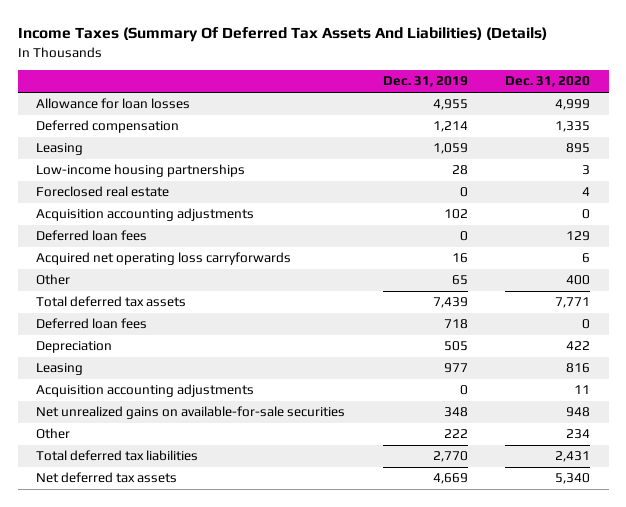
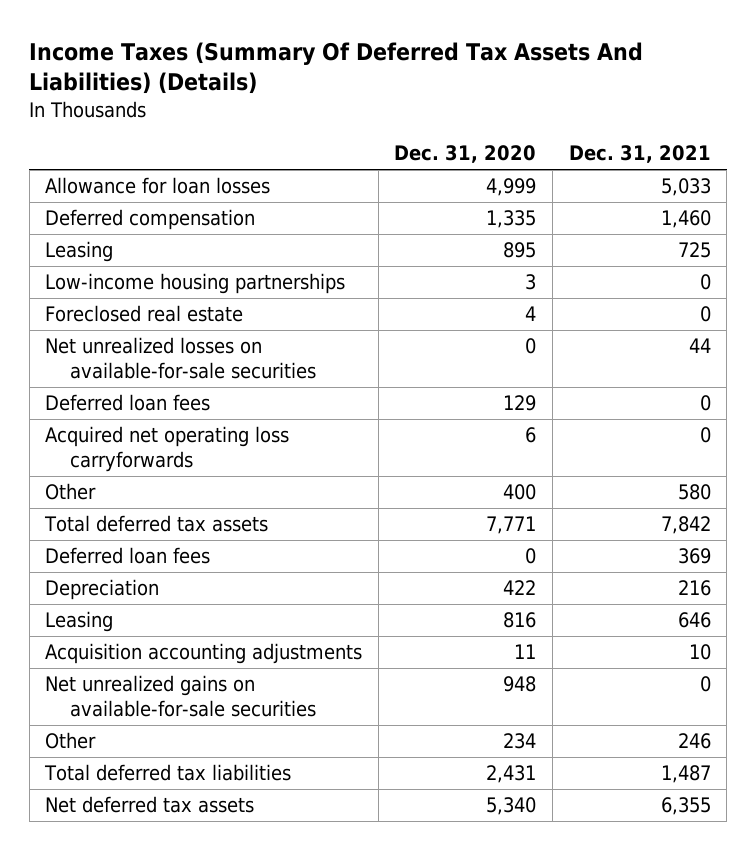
[382,76,468,88] Dec. 31, 2019 -> none
none -> [568,145,711,164] Dec. 31, 2021
[36,208,255,222] Acquisition accounting adjustments -> none
none -> [45,337,316,380] Net unrealized losses on available-for-sale securities

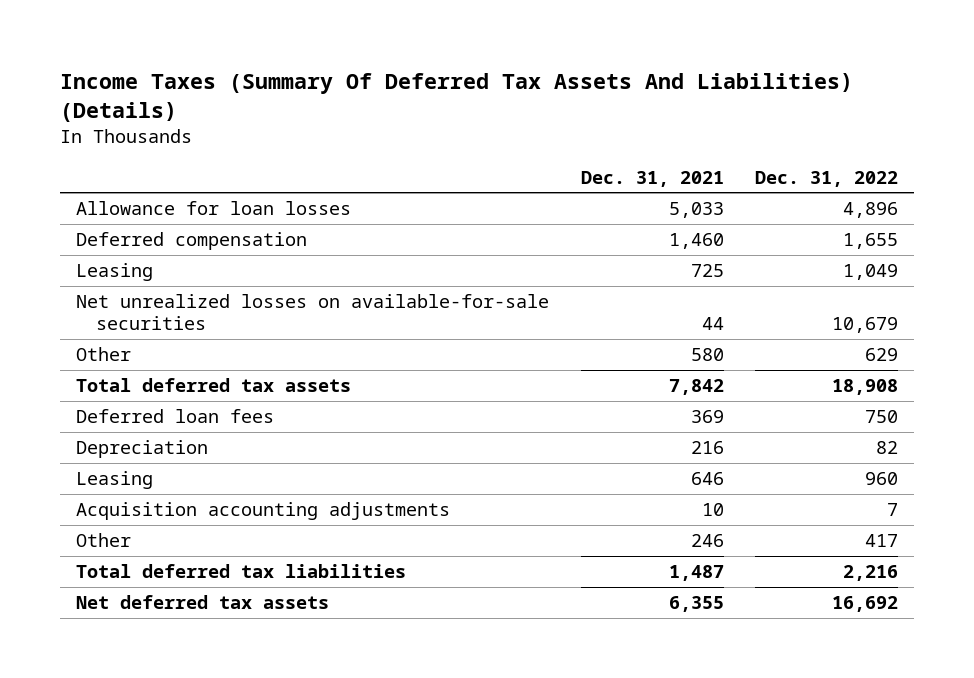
[394,145,537,164] Dec. 31, 2020 -> none
none -> [755,170,899,187] Dec. 31, 2022
[45,273,346,295] Low-income housing partnerships -> none
[45,305,244,323] Foreclosed real estate -> none
[45,394,211,412] Deferred loan fees -> none
[45,426,290,473] Acquired net operating loss carryforwards -> none
[45,675,316,718] Net unrealized gains on available-for-sale securities -> none

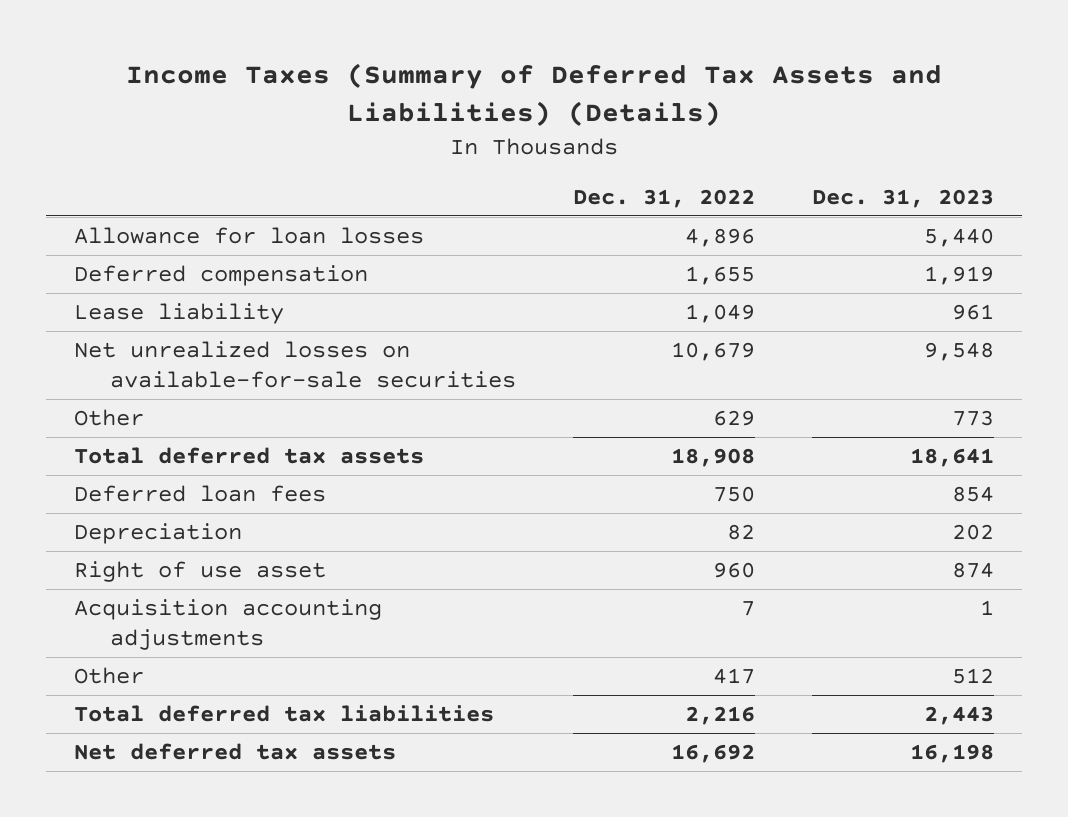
[60,73,854,122] Income Taxes (Summary Of Deferred Tax Assets And Liabilities) (Details) -> [125,63,942,127] Income Taxes (Summary of Deferred Tax Assets and Liabilities) (Details)
[580,170,724,187] Dec. 31, 2021 -> none
none -> [811,188,994,208] Dec. 31, 2023
[76,263,154,282] Leasing -> [74,302,285,324] Lease liability
[76,471,154,490] Leasing -> [74,560,327,582] Right of use asset

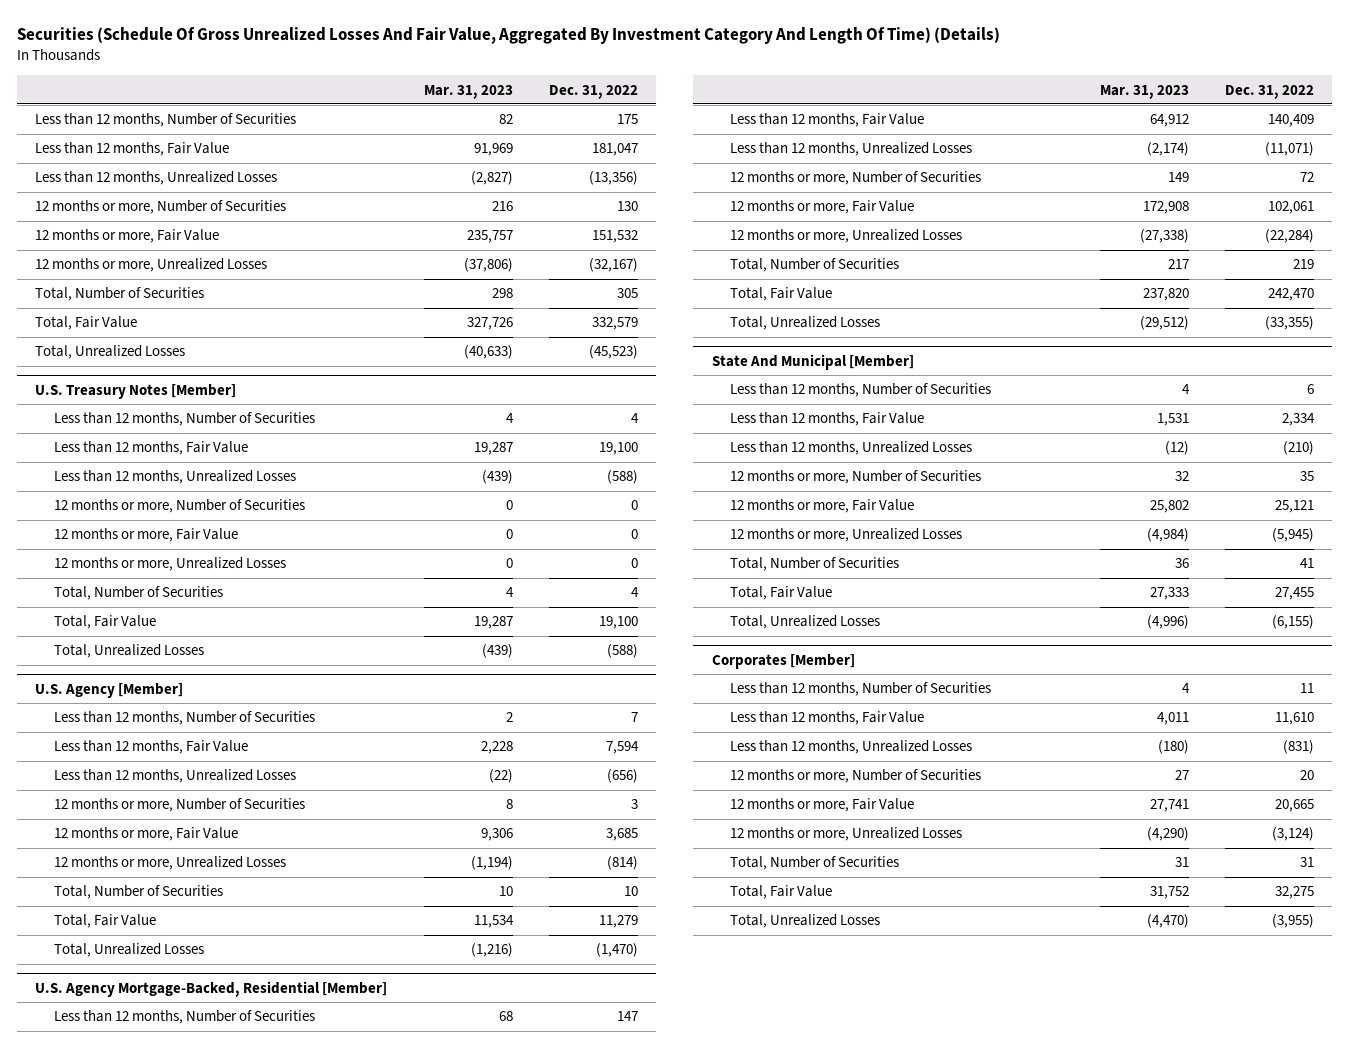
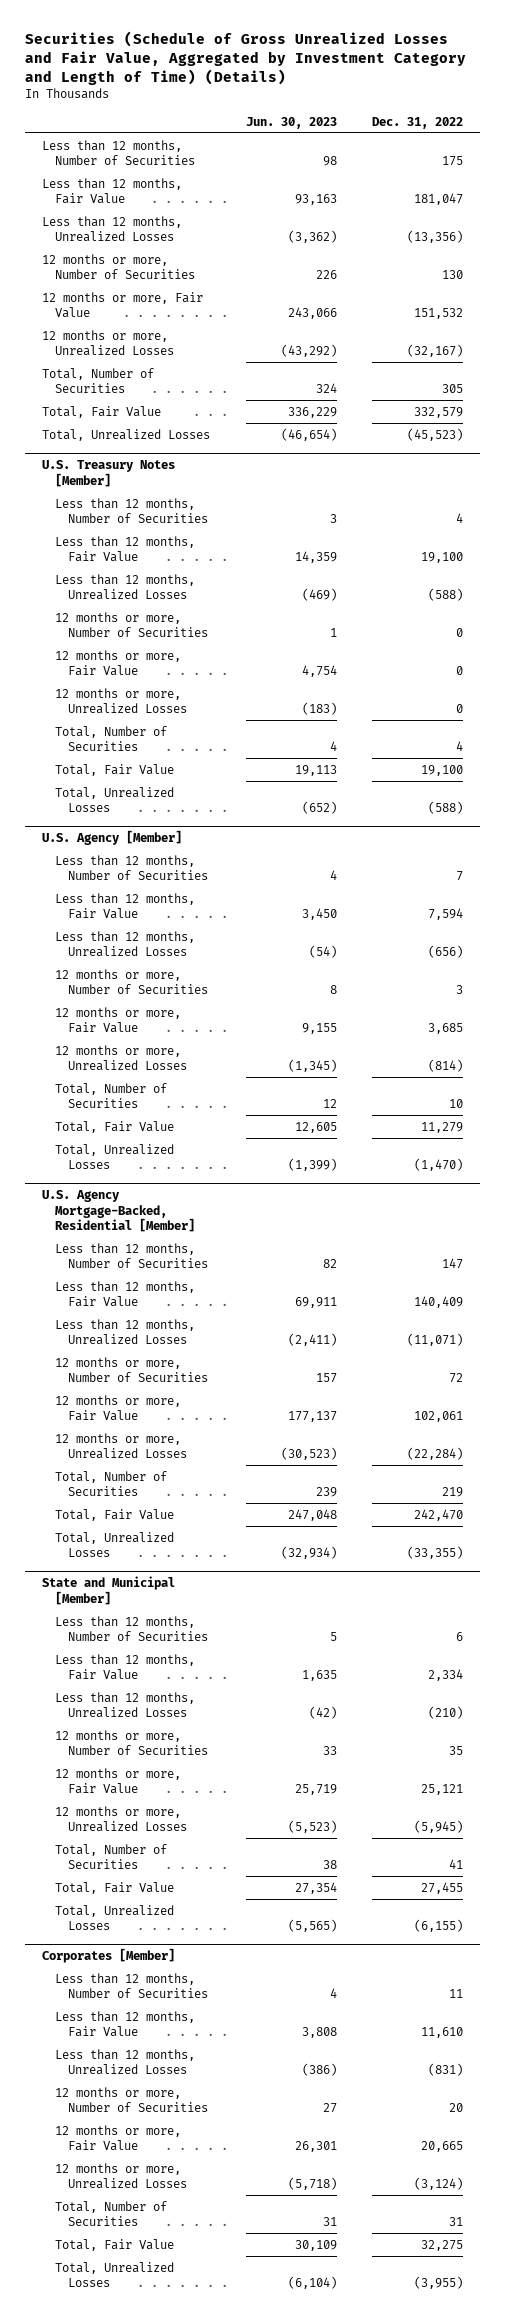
[17,27,1001,45] Securities (Schedule Of Gross Unrealized Losses And Fair Value, Aggregated By Investment Category And Length Of Time) (Details) -> [24,30,466,85] Securities (Schedule of Gross Unrealized Losses and Fair Value, Aggregated by Investment Category and Length of Time) (Details)
[423,84,513,99] Mar. 31, 2023 -> none
none -> [245,116,337,129] Jun. 30, 2023
[711,353,914,370] State And Municipal [Member] -> [42,1576,176,1605] State and Municipal [Member]

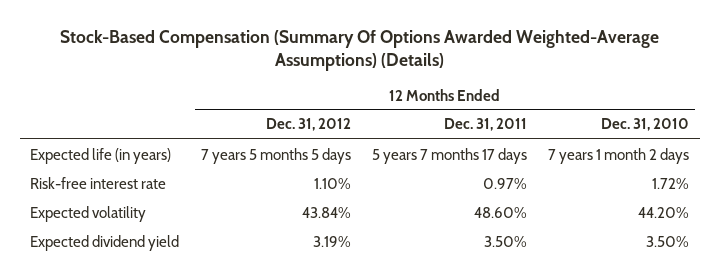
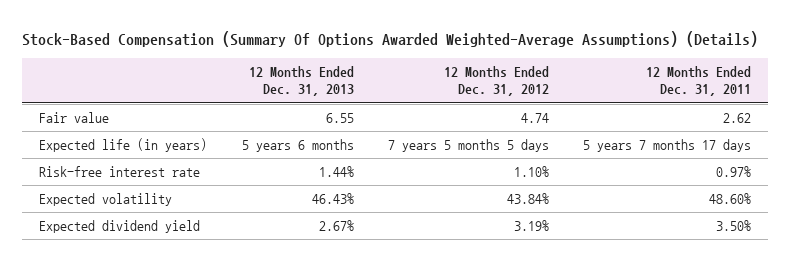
[601,118,690,132] Dec. 31, 2010 -> none
none -> [248,65,354,97] 12 Months Ended Dec. 31, 2013
none -> [39,112,110,124] Fair value

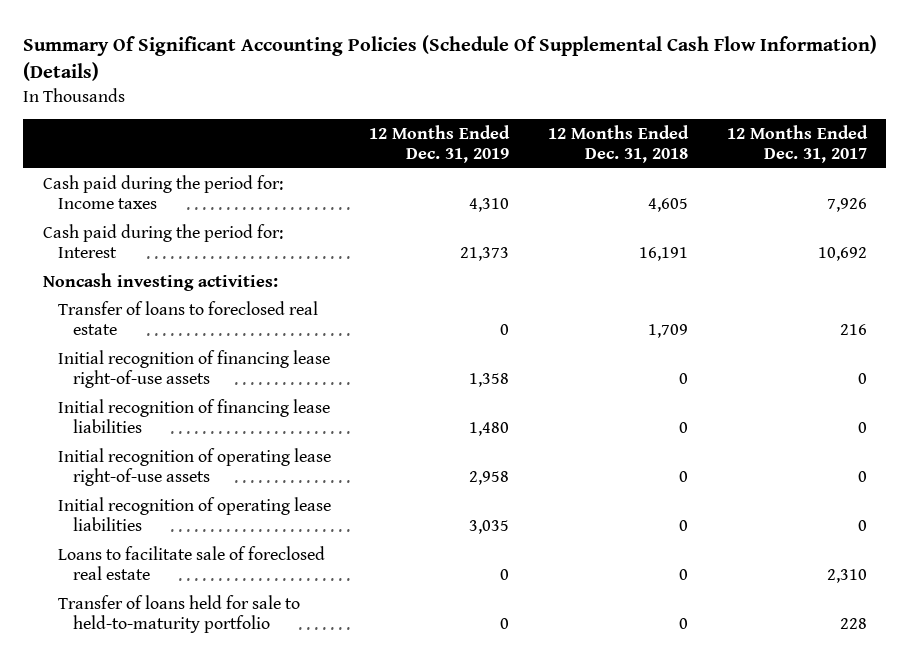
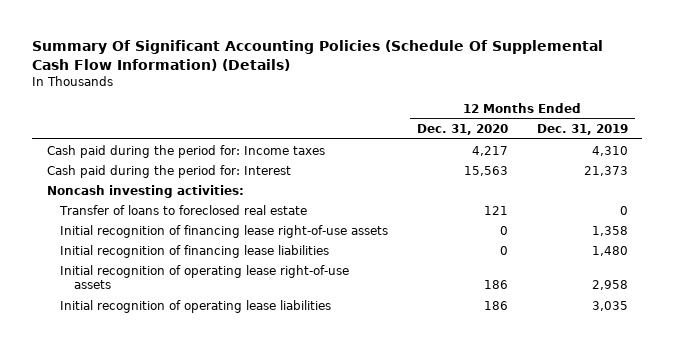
[548,124,690,164] 12 Months Ended Dec. 31, 2018 -> none
[726,124,868,164] 12 Months Ended Dec. 31, 2017 -> none
none -> [416,123,508,135] Dec. 31, 2020
[57,545,325,581] Loans to facilitate sale of foreclosed real estate -> none
[57,594,300,634] Transfer of loans held for sale to held-to-maturity portfolio -> none

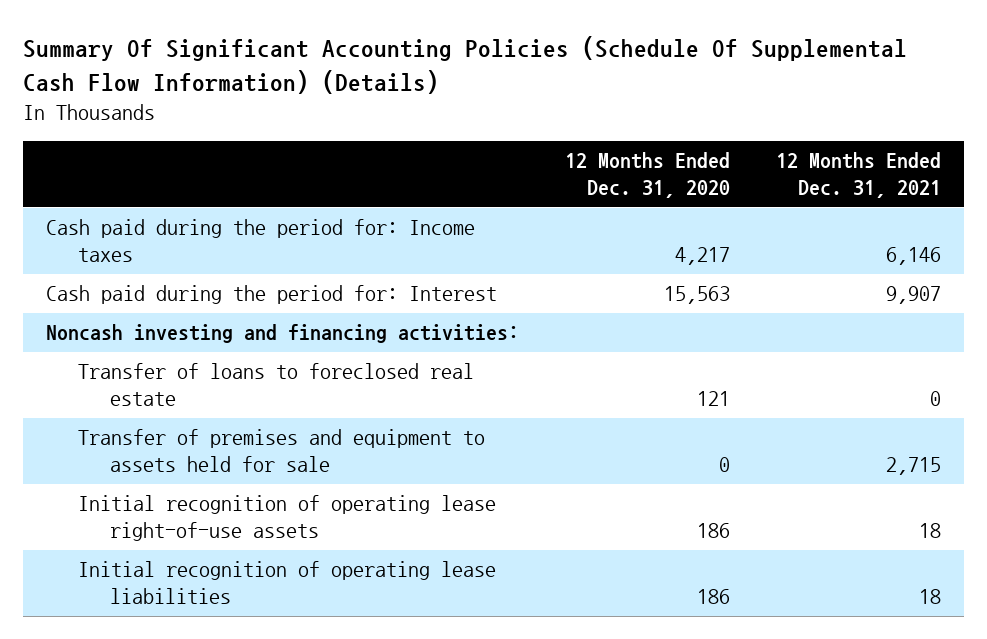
[536,123,628,135] Dec. 31, 2019 -> none
none -> [775,152,941,199] 12 Months Ended Dec. 31, 2021
[46,184,244,198] Noncash investing activities: -> [45,324,519,344] Noncash investing and financing activities:
[60,224,389,238] Initial recognition of financing lease right-of-use assets -> none
[60,244,330,258] Initial recognition of financing lease liabilities -> none
none -> [78,429,486,473] Transfer of premises and equipment to assets held for sale

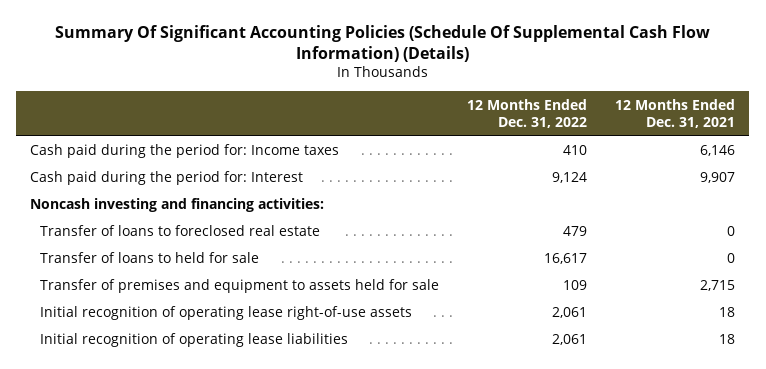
[564,152,730,199] 12 Months Ended Dec. 31, 2020 -> none
none -> [467,98,588,129] 12 Months Ended Dec. 31, 2022
none -> [40,252,260,264] Transfer of loans to held for sale

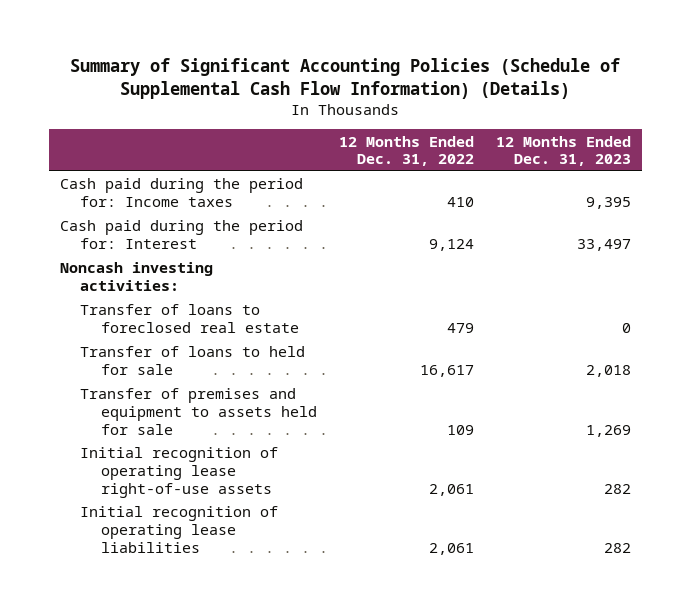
[54,24,710,62] Summary Of Significant Accounting Policies (Schedule Of Supplemental Cash Flow Information) (Details) -> [70,57,621,99] Summary of Significant Accounting Policies (Schedule of Supplemental Cash Flow Information) (Details)
[615,98,736,129] 12 Months Ended Dec. 31, 2021 -> none
none -> [495,135,631,167] 12 Months Ended Dec. 31, 2023
[30,198,325,213] Noncash investing and financing activities: -> [59,262,213,291] Noncash investing activities:

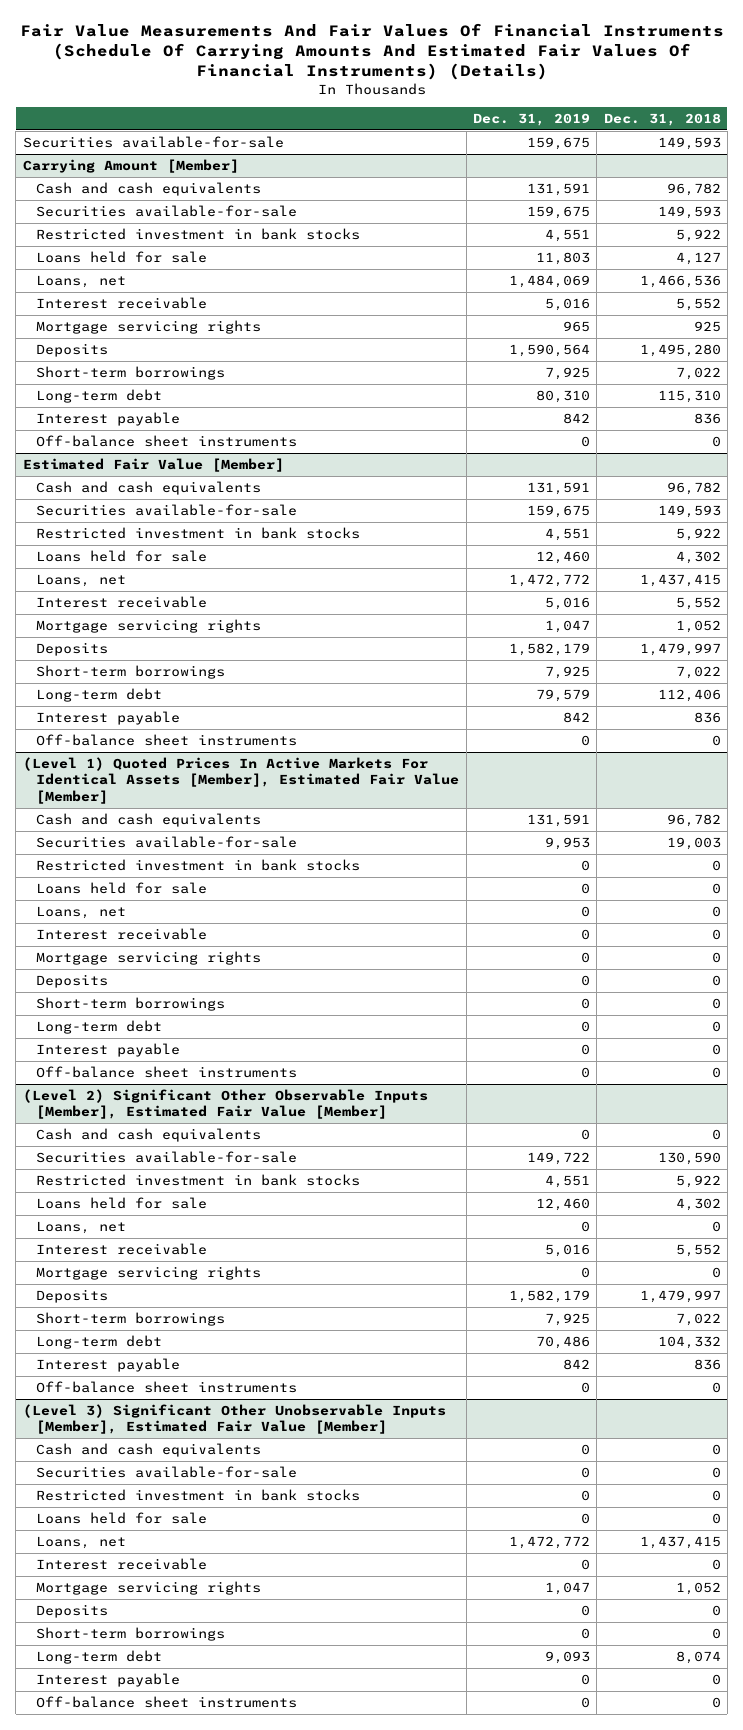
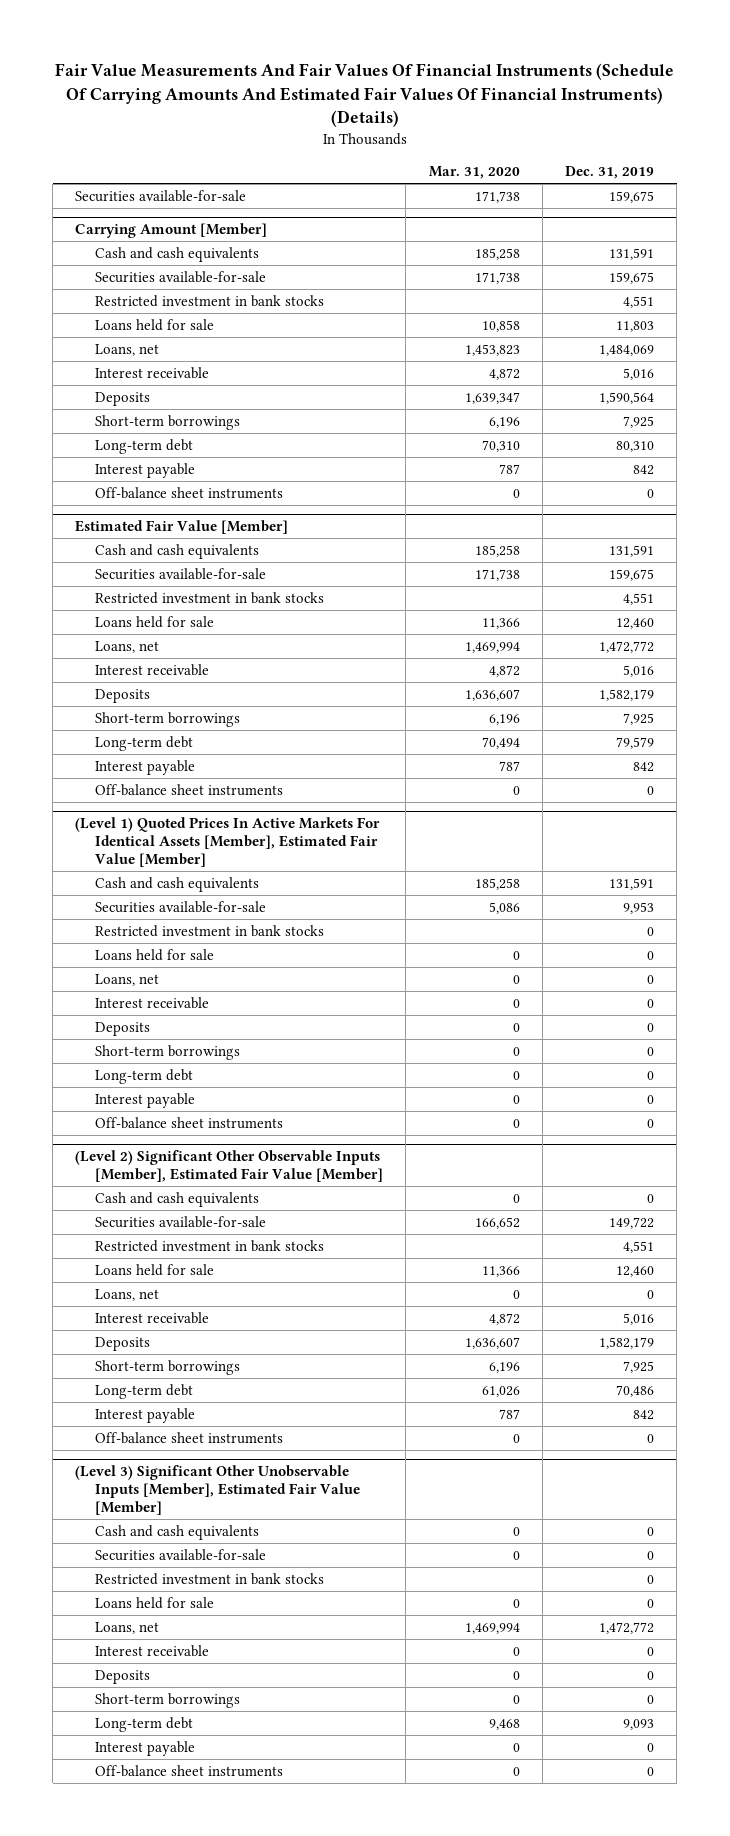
[603,112,721,126] Dec. 31, 2018 -> none
none -> [428,166,520,180] Mar. 31, 2020
[36,319,262,334] Mortgage servicing rights -> none
[36,618,262,633] Mortgage servicing rights -> none
[36,950,262,965] Mortgage servicing rights -> none
[36,1265,262,1280] Mortgage servicing rights -> none
[36,1580,262,1595] Mortgage servicing rights -> none

